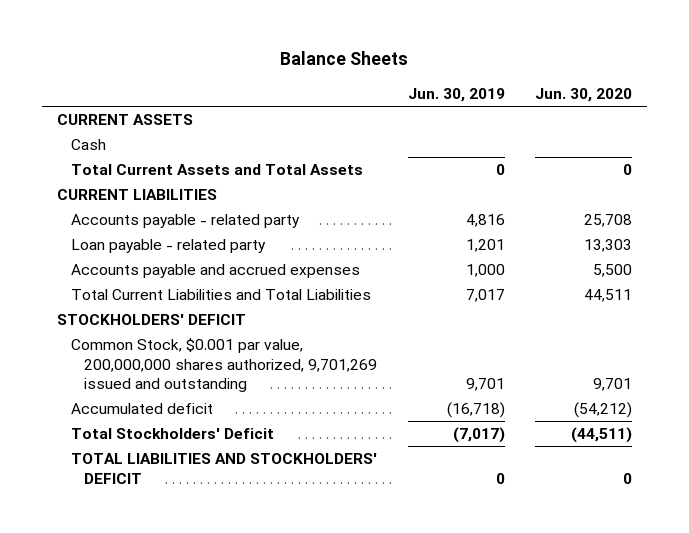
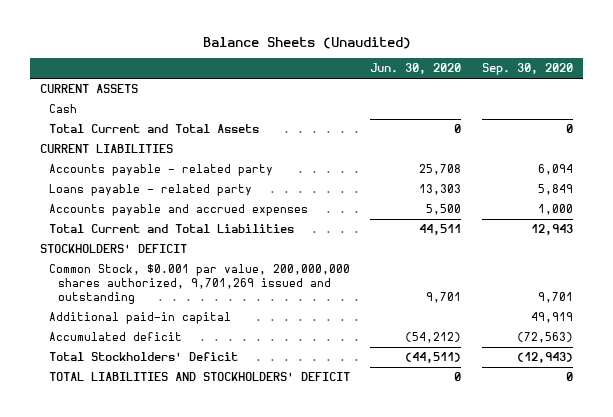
[280,51,409,66] Balance Sheets -> [202,37,411,50] Balance Sheets (Unaudited)
[407,87,505,102] Jun. 30, 2019 -> none
none -> [481,63,573,76] Sep. 30, 2020
[70,164,363,176] Total Current Assets and Total Assets -> [48,124,259,134] Total Current and Total Assets
[70,239,266,254] Loan payable - related party -> [48,184,252,197] Loans payable - related party
[70,289,371,301] Total Current Liabilities and Total Liabilities -> [48,224,294,234] Total Current and Total Liabilities
none -> [48,312,231,325] Additional paid-in capital

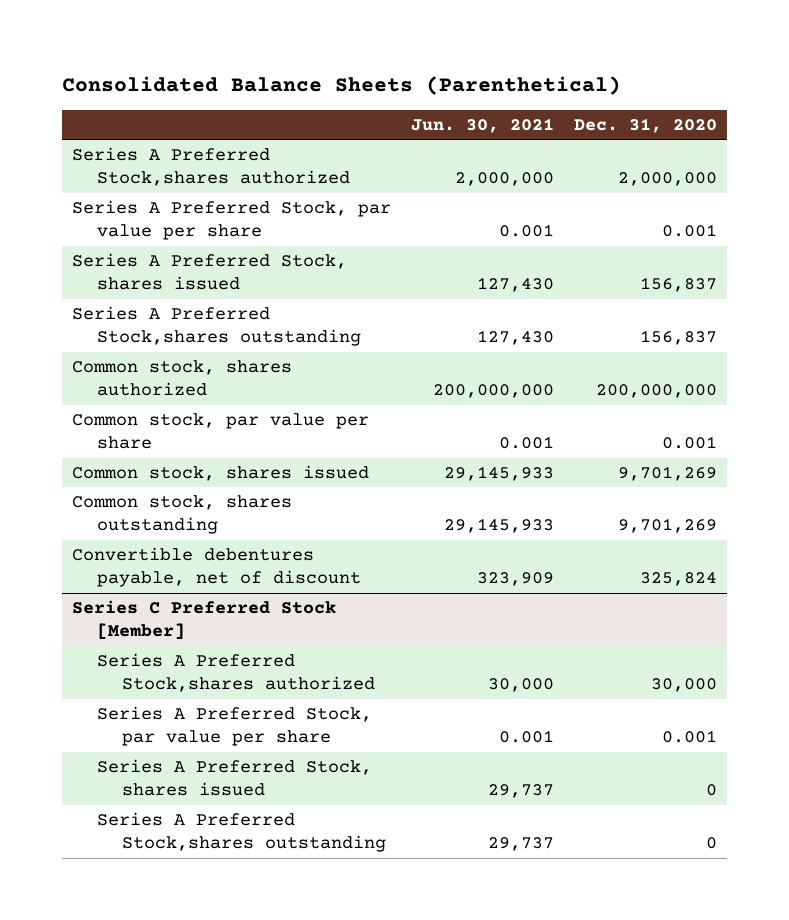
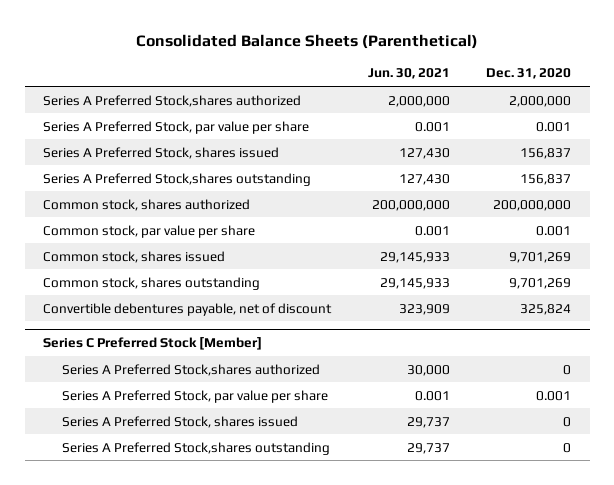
[650,678,717,693] 30,000 -> [563,364,572,375] 0

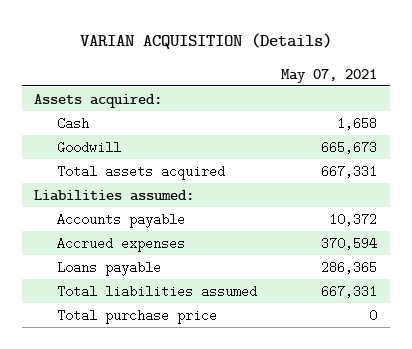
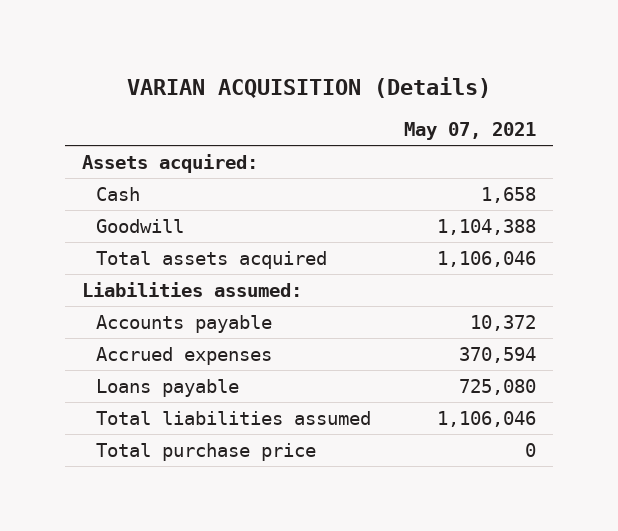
[321,140,378,154] 665,673 -> [437,218,537,235] 1,104,388
[321,164,378,178] 667,331 -> [437,250,537,267] 1,106,046
[321,260,378,274] 286,365 -> [459,378,537,395] 725,080
[321,284,378,298] 667,331 -> [437,410,537,427] 1,106,046

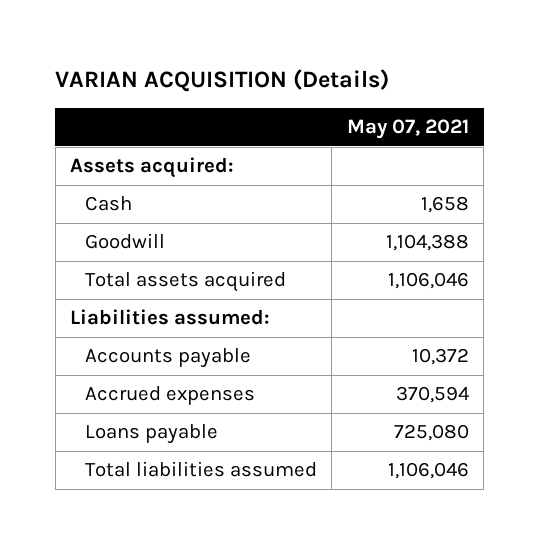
[95,442,316,461] Total purchase price -> none

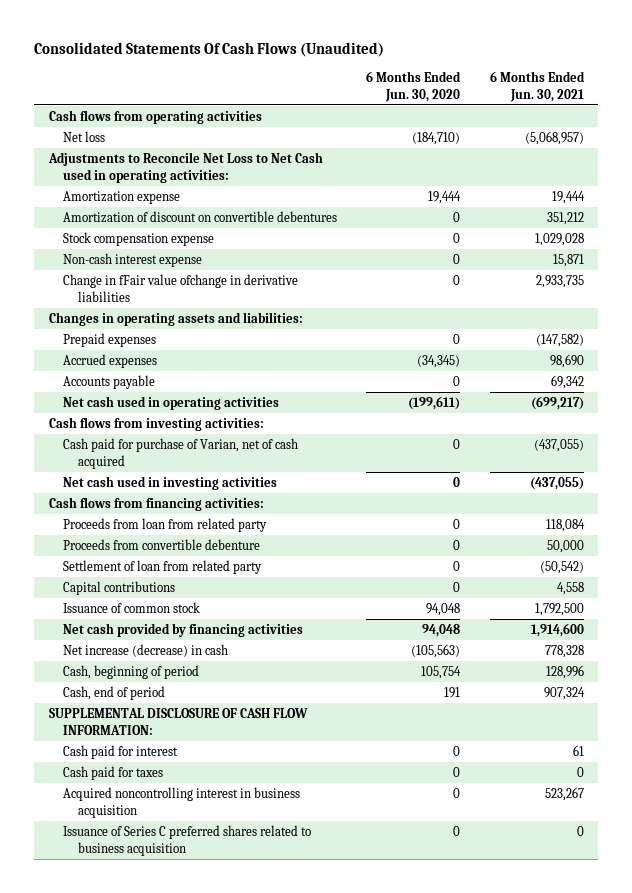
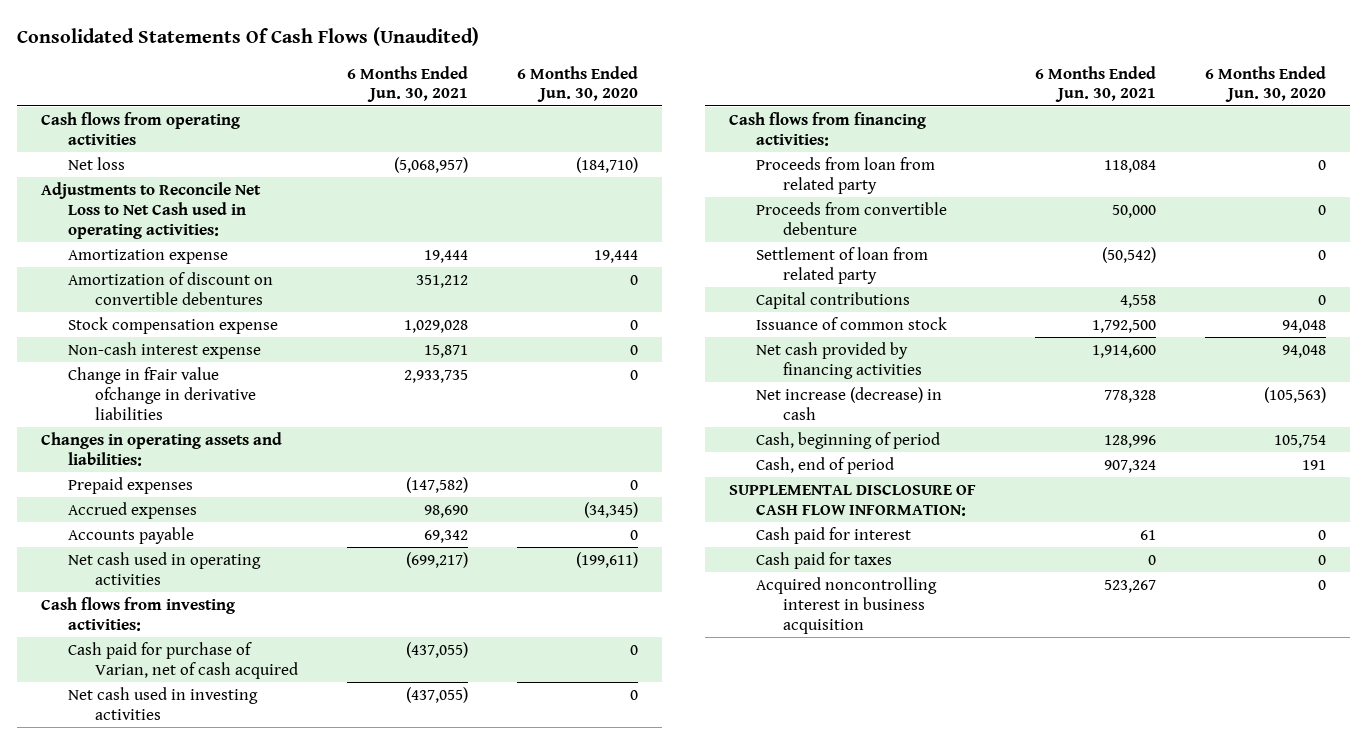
[63,824,312,856] Issuance of Series C preferred shares related to business acquisition -> none

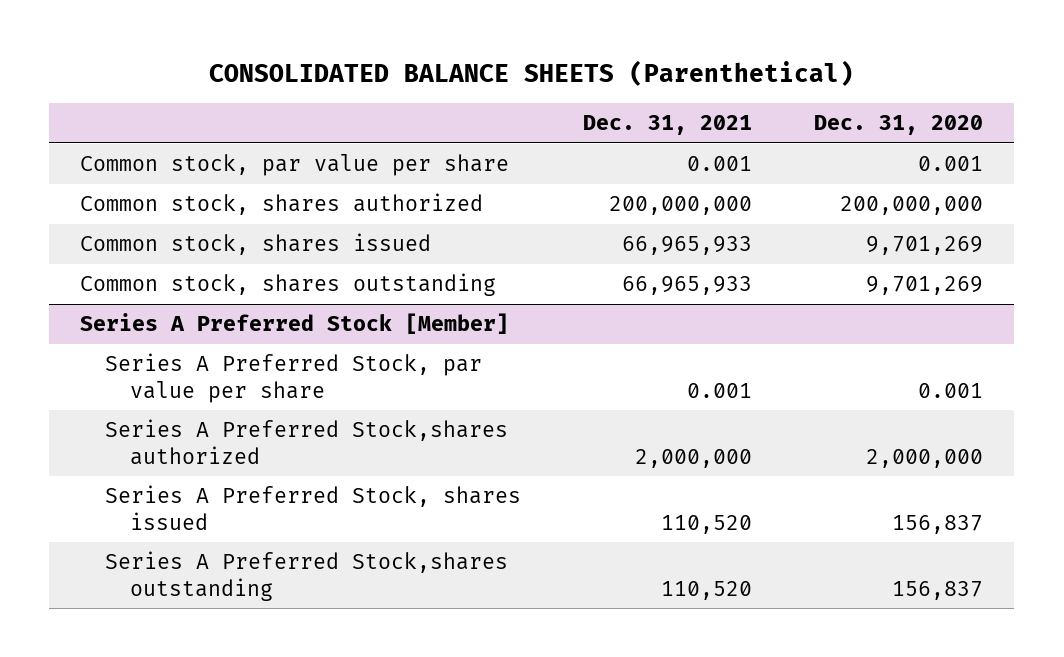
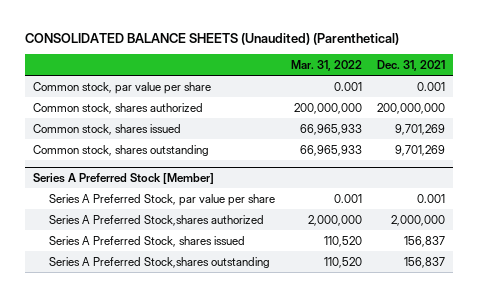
[208,59,854,86] CONSOLIDATED BALANCE SHEETS (Parenthetical) -> [25,32,400,45] CONSOLIDATED BALANCE SHEETS (Unaudited) (Parenthetical)
[814,115,984,136] Dec. 31, 2020 -> none
none -> [290,59,362,71] Mar. 31, 2022
[622,236,753,256] 66,965,933 -> [395,123,446,135] 9,701,269
[622,276,753,296] 66,965,933 -> [395,144,446,156] 9,701,269
[661,514,753,534] 110,520 -> [404,235,446,247] 156,837
[661,580,753,600] 110,520 -> [404,256,446,268] 156,837

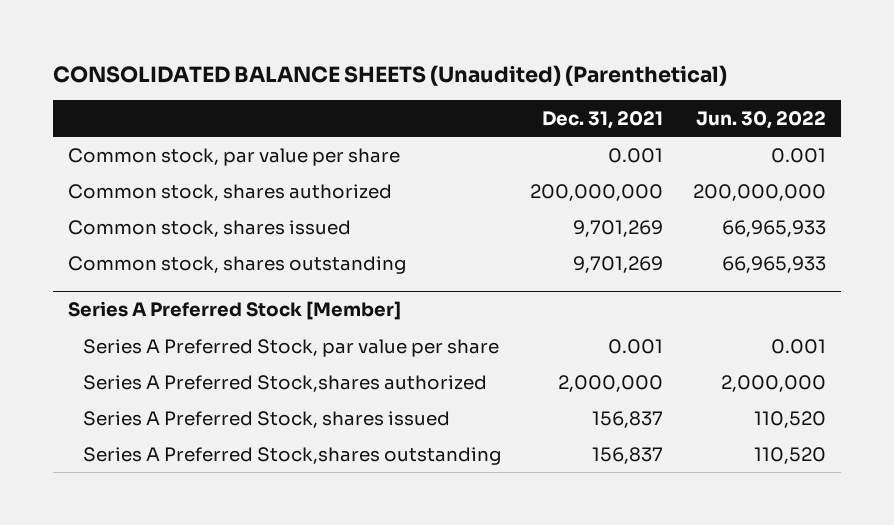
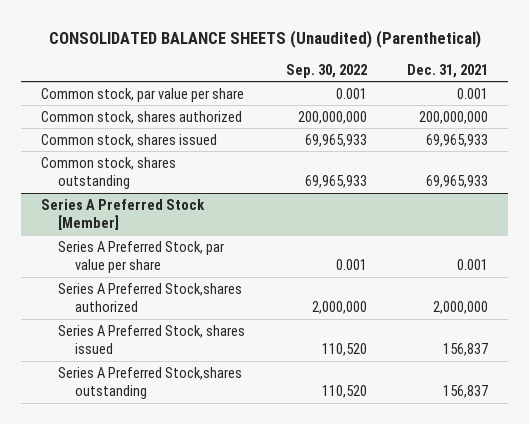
[696,110,827,129] Jun. 30, 2022 -> none
none -> [285,63,367,78] Sep. 30, 2022
[573,219,664,237] 9,701,269 -> [426,133,489,147] 69,965,933
[573,255,664,273] 9,701,269 -> [426,175,489,189] 69,965,933

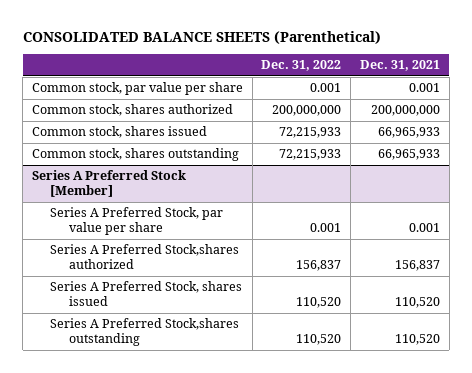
[48,29,481,48] CONSOLIDATED BALANCE SHEETS (Unaudited) (Parenthetical) -> [22,30,381,44] CONSOLIDATED BALANCE SHEETS (Parenthetical)
[285,63,367,78] Sep. 30, 2022 -> none
none -> [261,60,342,72] Dec. 31, 2022
[426,133,489,147] 69,965,933 -> [377,127,440,139] 66,965,933
[426,175,489,189] 69,965,933 -> [377,149,440,161] 66,965,933
[433,301,489,315] 2,000,000 -> [394,260,440,272] 156,837
[443,343,489,357] 156,837 -> [394,297,440,309] 110,520
[443,385,489,399] 156,837 -> [394,334,440,346] 110,520

